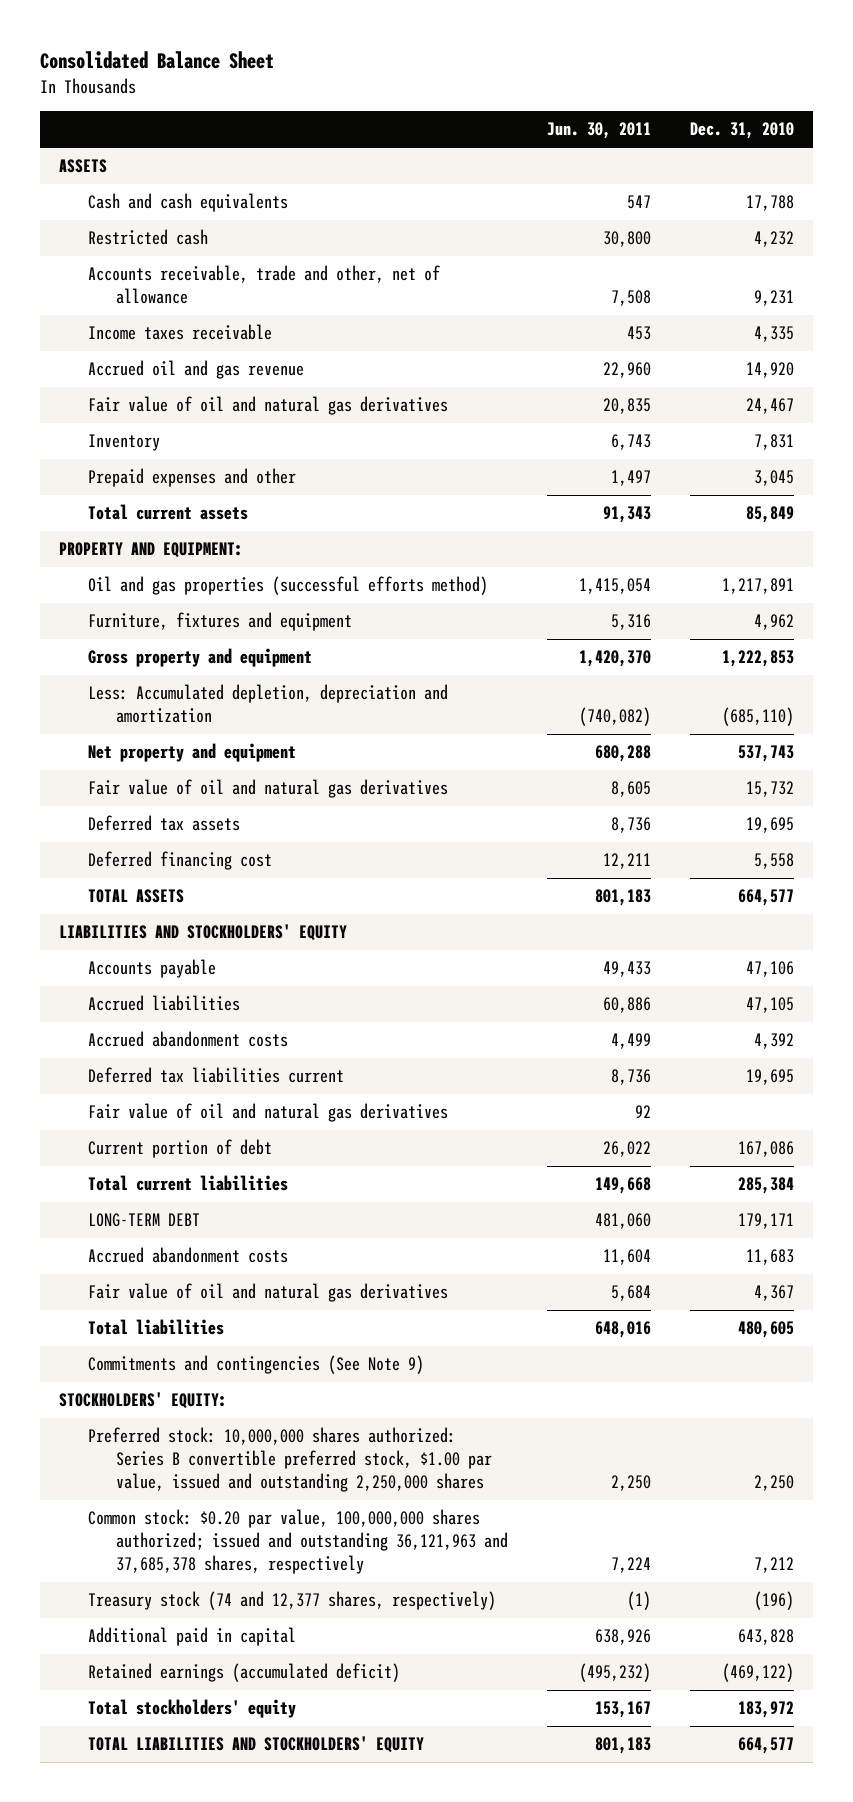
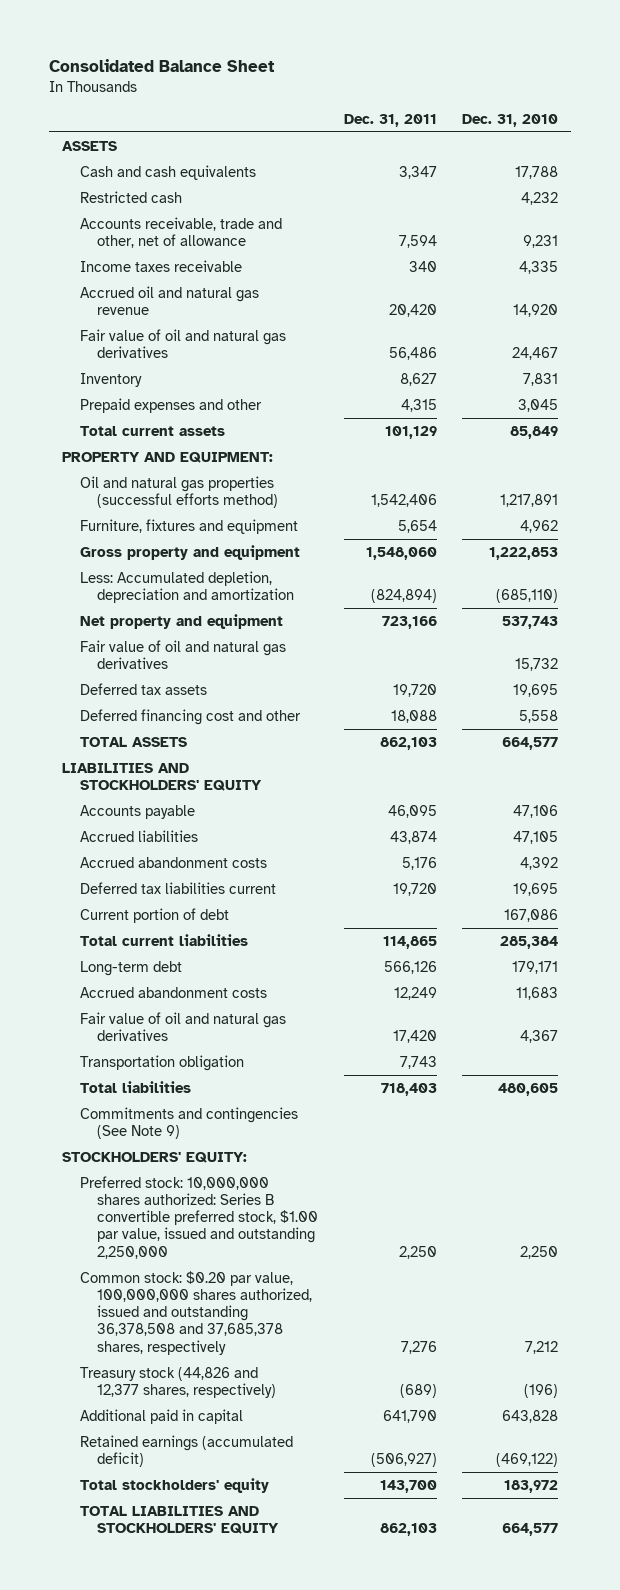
[546,122,651,140] Jun. 30, 2011 -> none
none -> [343,114,437,128] Dec. 31, 2011
[87,360,304,380] Accrued oil and gas revenue -> [79,285,259,315] Accrued oil and natural gas revenue
[87,576,488,596] Oil and gas properties (successful efforts method) -> [79,475,279,508] Oil and natural gas properties (successful efforts method)
[87,851,272,871] Deferred financing cost -> [79,708,301,725] Deferred financing cost and other
[87,1103,448,1123] Fair value of oil and natural gas derivatives -> none
[87,1213,200,1228] LONG-TERM DEBT -> [79,960,182,976] Long-term debt
none -> [79,1054,244,1071] Transportation obligation
[87,1427,493,1492] Preferred stock: 10,000,000 shares authorized: Series B convertible preferred stock, $1.00 par value, issued and outstanding 2,250,000 shares -> [79,1175,319,1259] Preferred stock: 10,000,000 shares authorized: Series B convertible preferred stock, $1.00 par value, issued and outstanding 2,250,000
[87,1509,509,1574] Common stock: $0.20 par value, 100,000,000 shares authorized; issued and outstanding 36,121,963 and 37,685,378 shares, respectively -> [79,1270,313,1355] Common stock: $0.20 par value, 100,000,000 shares authorized, issued and outstanding 36,378,508 and 37,685,378 shares, respectively
[87,1591,496,1611] Treasury stock (74 and 12,377 shares, respectively) -> [79,1366,277,1398] Treasury stock (44,826 and 12,377 shares, respectively)

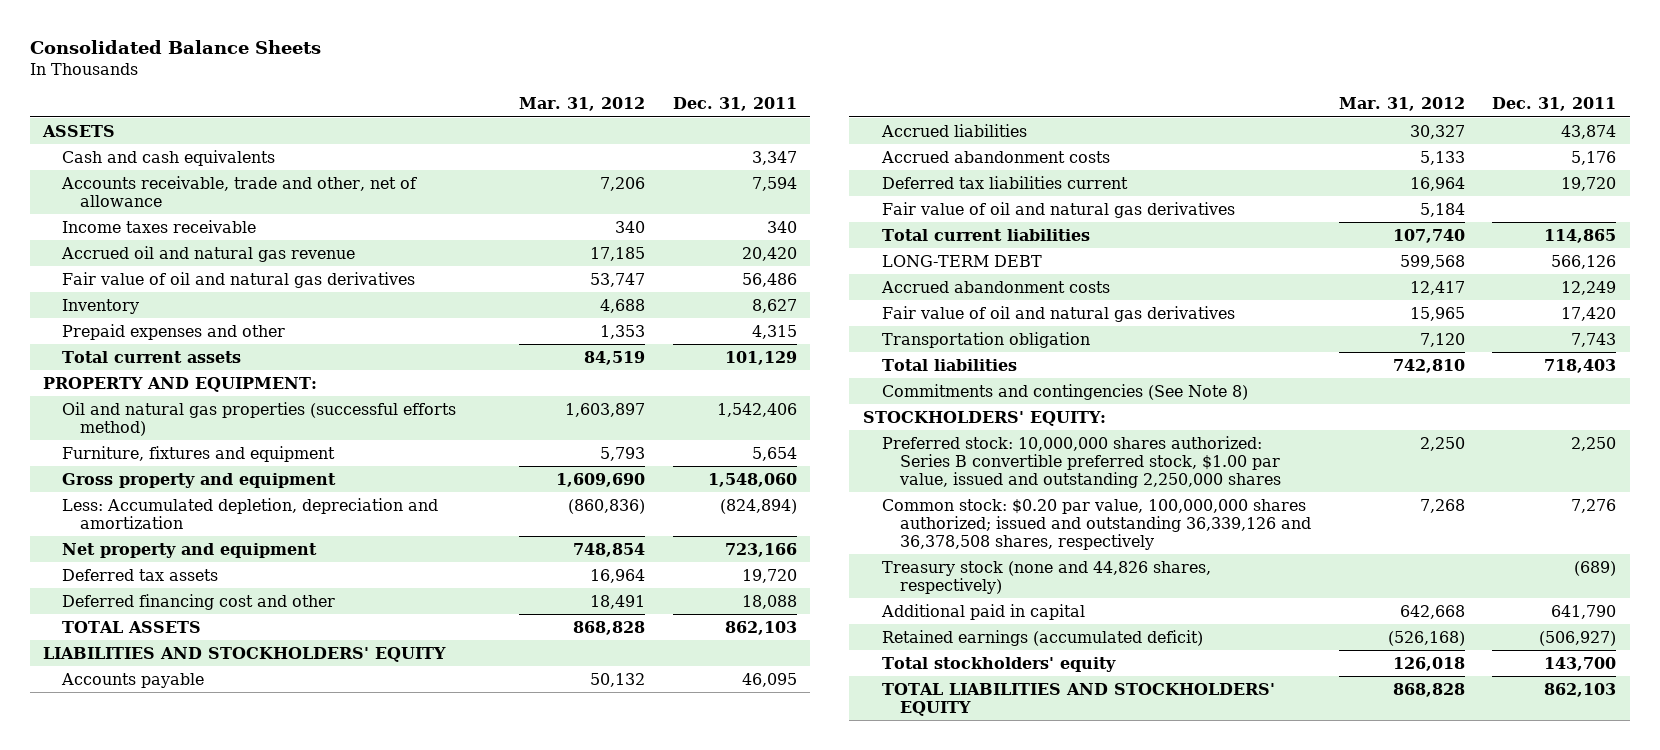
[49,59,276,73] Consolidated Balance Sheet -> [29,39,321,54] Consolidated Balance Sheets
[462,114,559,128] Dec. 31, 2010 -> none
none -> [518,97,645,112] Mar. 31, 2012
[79,190,182,203] Restricted cash -> none
[79,907,229,923] Current portion of debt -> none
[79,639,286,669] Fair value of oil and natural gas derivatives -> [881,201,1235,218] Fair value of oil and natural gas derivatives
[79,960,182,976] Long-term debt -> [881,254,1042,267] LONG-TERM DEBT
[79,1106,298,1139] Commitments and contingencies (See Note 9) -> [881,383,1248,400] Commitments and contingencies (See Note 8)
[79,1175,319,1259] Preferred stock: 10,000,000 shares authorized: Series B convertible preferred stock, $1.00 par value, issued and outstanding 2,250,000 -> [881,435,1282,488] Preferred stock: 10,000,000 shares authorized: Series B convertible preferred stock, $1.00 par value, issued and outstanding 2,250,000 shares
[79,1270,313,1355] Common stock: $0.20 par value, 100,000,000 shares authorized, issued and outstanding 36,378,508 and 37,685,378 shares, respectively -> [881,498,1312,550] Common stock: $0.20 par value, 100,000,000 shares authorized; issued and outstanding 36,339,126 and 36,378,508 shares, respectively
[79,1366,277,1398] Treasury stock (44,826 and 12,377 shares, respectively) -> [881,560,1211,594] Treasury stock (none and 44,826 shares, respectively)

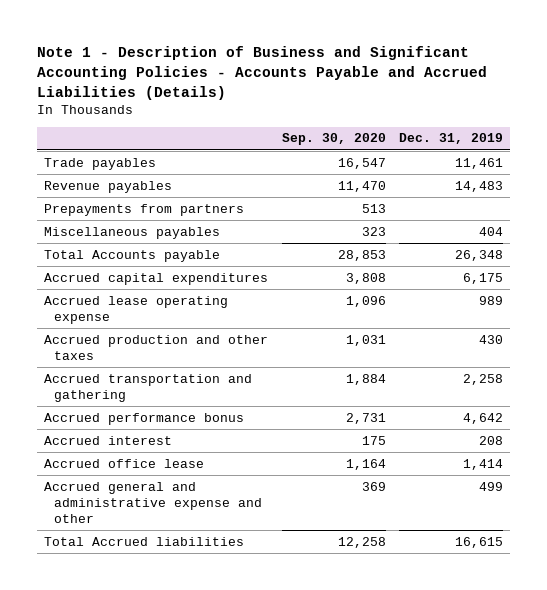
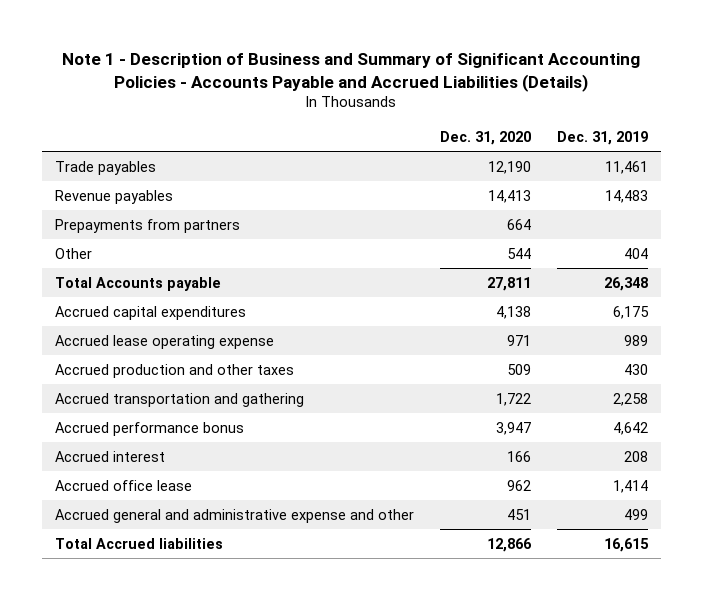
[37,45,488,100] Note 1 - Description of Business and Significant Accounting Policies - Accounts Payable and Accrued Liabilities (Details) -> [62,52,641,92] Note 1 - Description of Business and Summary of Significant Accounting Policies - Accounts Payable and Accrued Liabilities (Details)
[281,133,386,146] Sep. 30, 2020 -> none
none -> [439,130,531,145] Dec. 31, 2020
[43,226,220,239] Miscellaneous payables -> [54,247,92,259] Other

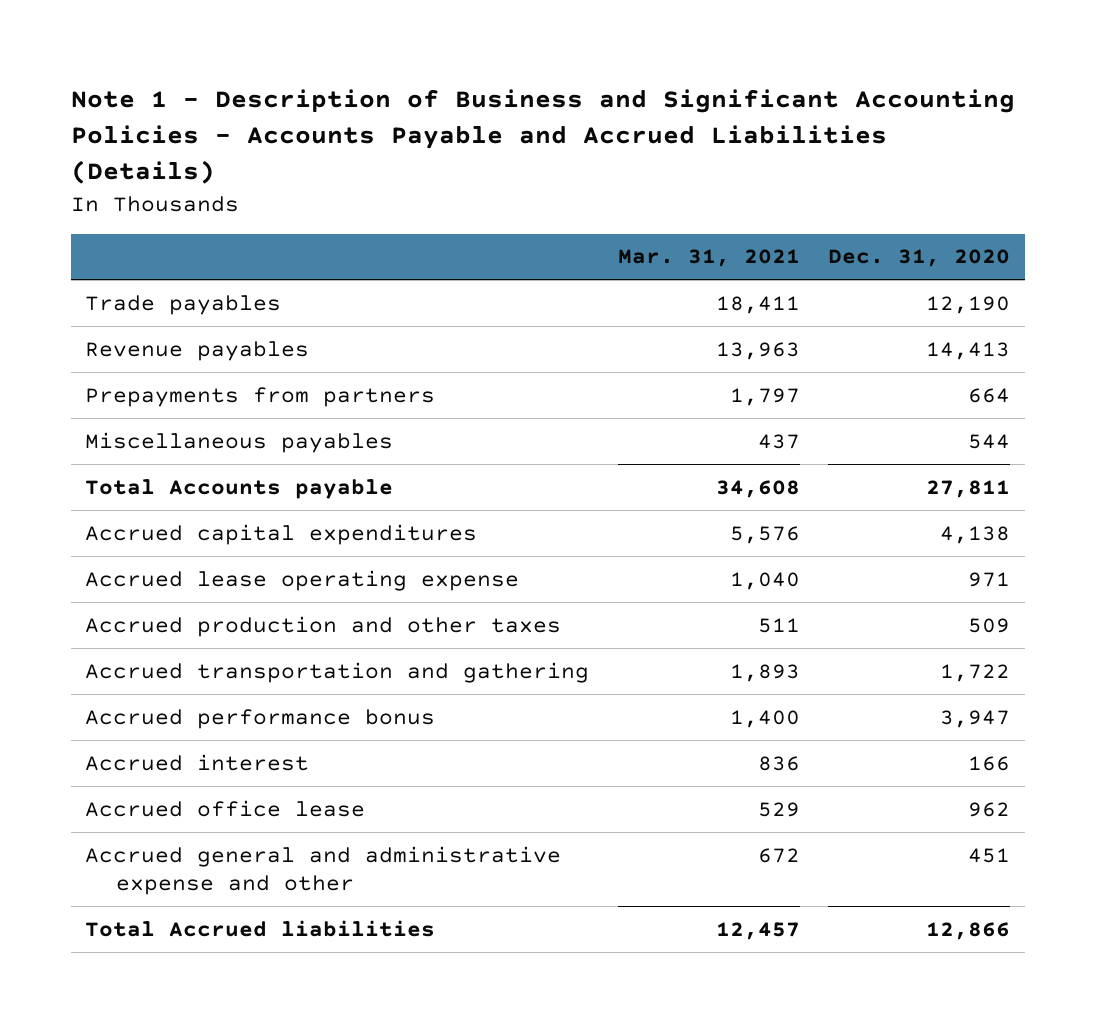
[62,52,641,92] Note 1 - Description of Business and Summary of Significant Accounting Policies - Accounts Payable and Accrued Liabilities (Details) -> [71,89,1016,185] Note 1 - Description of Business and Significant Accounting Policies - Accounts Payable and Accrued Liabilities (Details)
[556,130,648,145] Dec. 31, 2019 -> none
none -> [617,249,800,268] Mar. 31, 2021
[54,247,92,259] Other -> [85,431,394,453] Miscellaneous payables

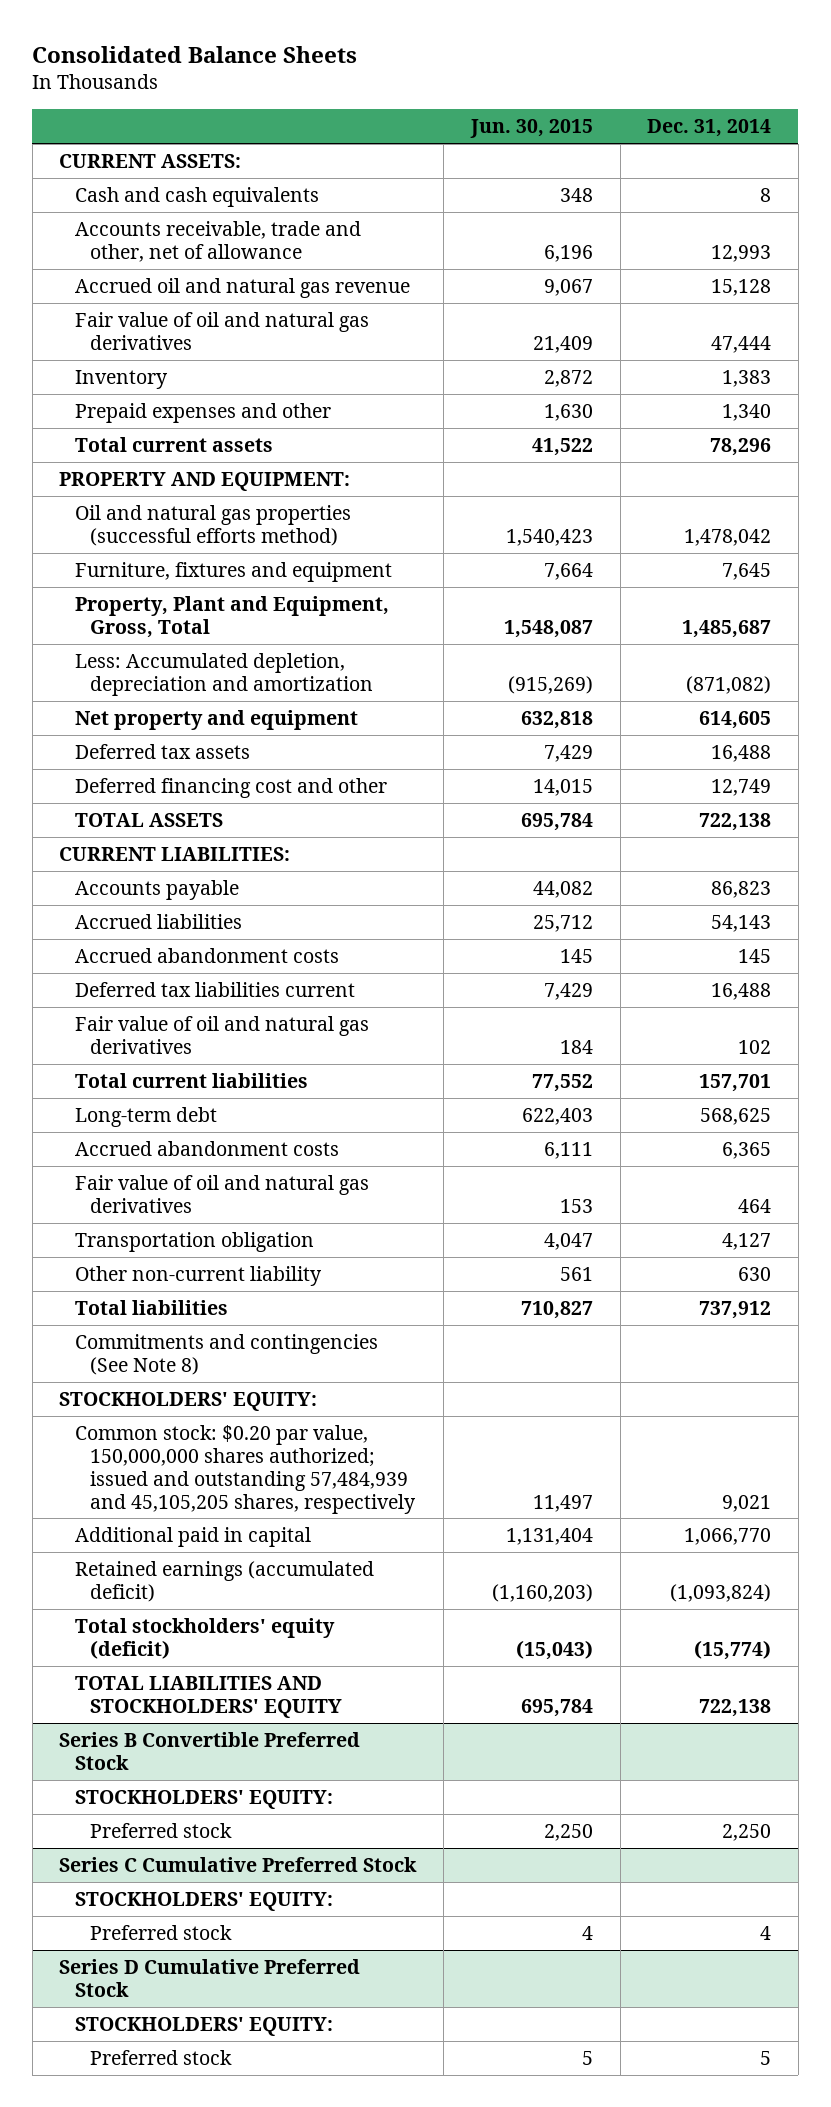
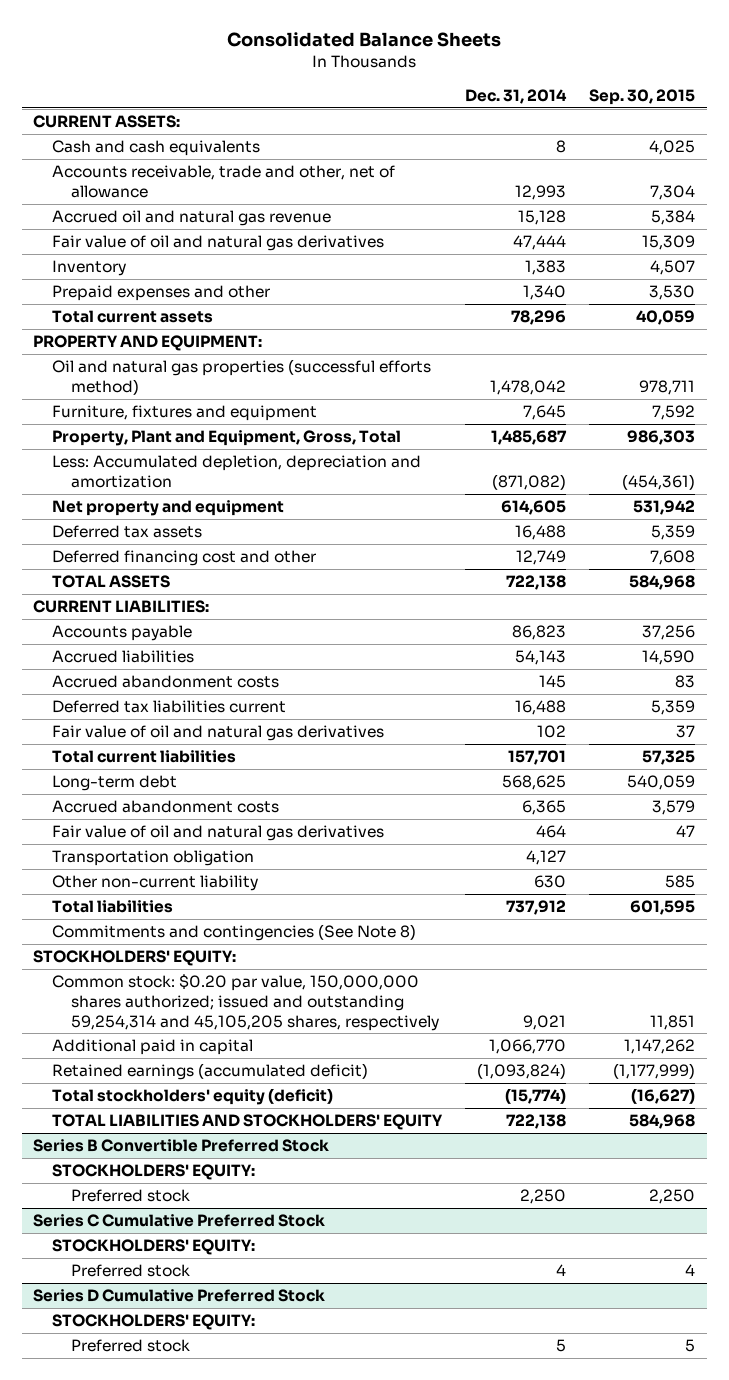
[469,119,593,139] Jun. 30, 2015 -> none
none -> [589,88,696,105] Sep. 30, 2015
[74,1425,417,1514] Common stock: $0.20 par value, 150,000,000 shares authorized; issued and outstanding 57,484,939 and 45,105,205 shares, respectively -> [52,974,440,1031] Common stock: $0.20 par value, 150,000,000 shares authorized; issued and outstanding 59,254,314 and 45,105,205 shares, respectively

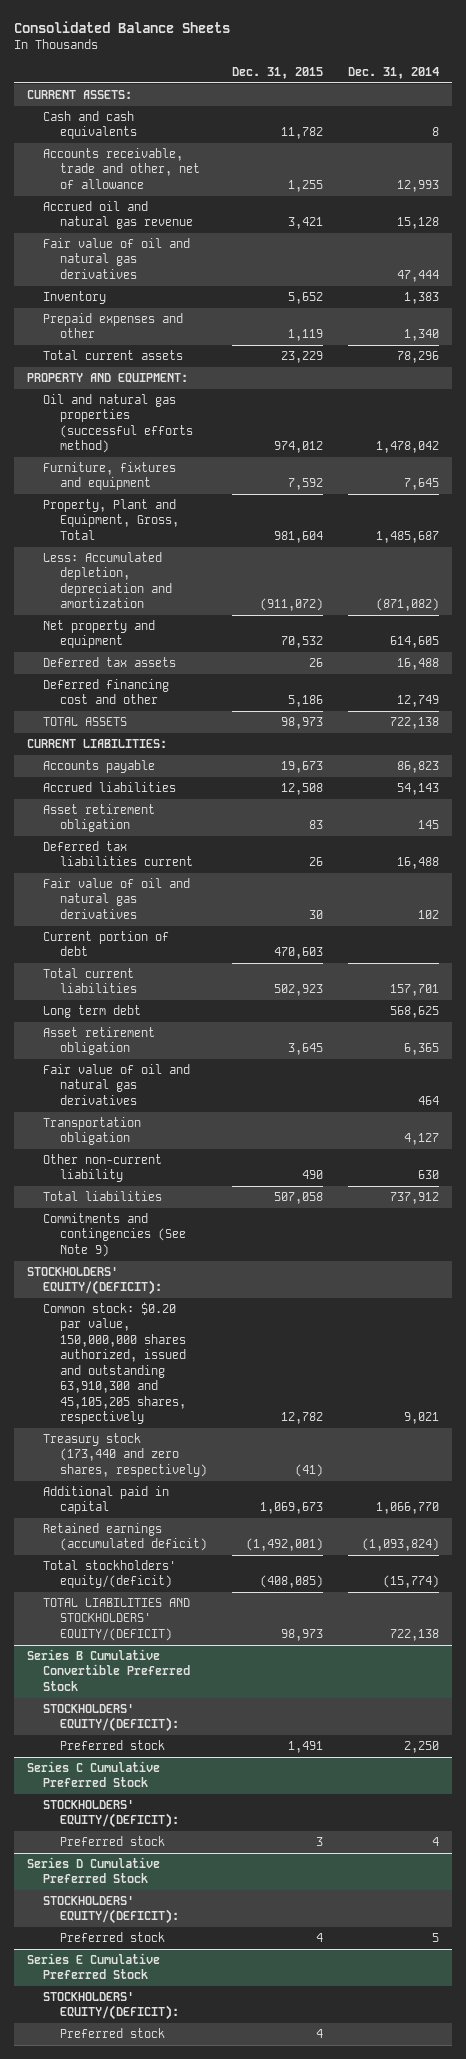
[589,88,696,105] Sep. 30, 2015 -> none
none -> [231,67,323,80] Dec. 31, 2015
[52,675,280,689] Accrued abandonment costs -> [43,804,156,833] Asset retirement obligation
none -> [43,931,170,957] Current portion of debt
[52,775,178,792] Long-term debt -> [43,1005,142,1019] Long term debt
[52,800,280,814] Accrued abandonment costs -> [43,1027,156,1056] Asset retirement obligation
[52,924,417,942] Commitments and contingencies (See Note 8) -> [43,1213,186,1257] Commitments and contingencies (See Note 9)
[33,950,237,967] STOCKHOLDERS' EQUITY: -> [26,1267,163,1296] STOCKHOLDERS' EQUITY/(DEFICIT):
[52,974,440,1031] Common stock: $0.20 par value, 150,000,000 shares authorized; issued and outstanding 59,254,314 and 45,105,205 shares, respectively -> [43,1302,186,1424] Common stock: $0.20 par value, 150,000,000 shares authorized, issued and outstanding 63,910,300 and 45,105,205 shares, respectively
none -> [43,1433,207,1477] Treasury stock (173,440 and zero shares, respectively)
[52,1088,334,1106] Total stockholders' equity (deficit) -> [43,1560,177,1589] Total stockholders' equity/(deficit)
[52,1114,444,1131] TOTAL LIABILITIES AND STOCKHOLDERS' EQUITY -> [43,1598,191,1641] TOTAL LIABILITIES AND STOCKHOLDERS' EQUITY/(DEFICIT)
[33,1139,330,1153] Series B Convertible Preferred Stock -> [26,1649,191,1691] Series B Cumulative Convertible Preferred Stock
[52,1164,256,1181] STOCKHOLDERS' EQUITY: -> [43,1704,179,1733] STOCKHOLDERS' EQUITY/(DEFICIT):
[52,1239,256,1256] STOCKHOLDERS' EQUITY: -> [43,1800,179,1829] STOCKHOLDERS' EQUITY/(DEFICIT):
[52,1314,256,1331] STOCKHOLDERS' EQUITY: -> [43,1896,179,1925] STOCKHOLDERS' EQUITY/(DEFICIT):
none -> [26,1953,160,1980] Series E Cumulative Preferred Stock
none -> [43,1992,179,2021] STOCKHOLDERS' EQUITY/(DEFICIT):
none -> [59,2028,165,2039] Preferred stock

